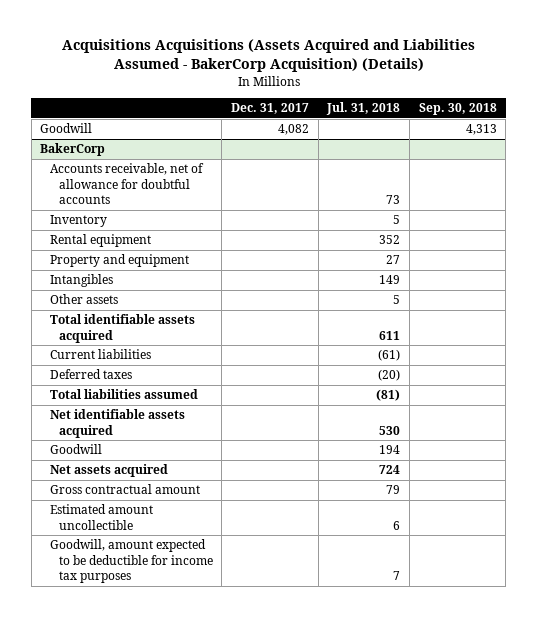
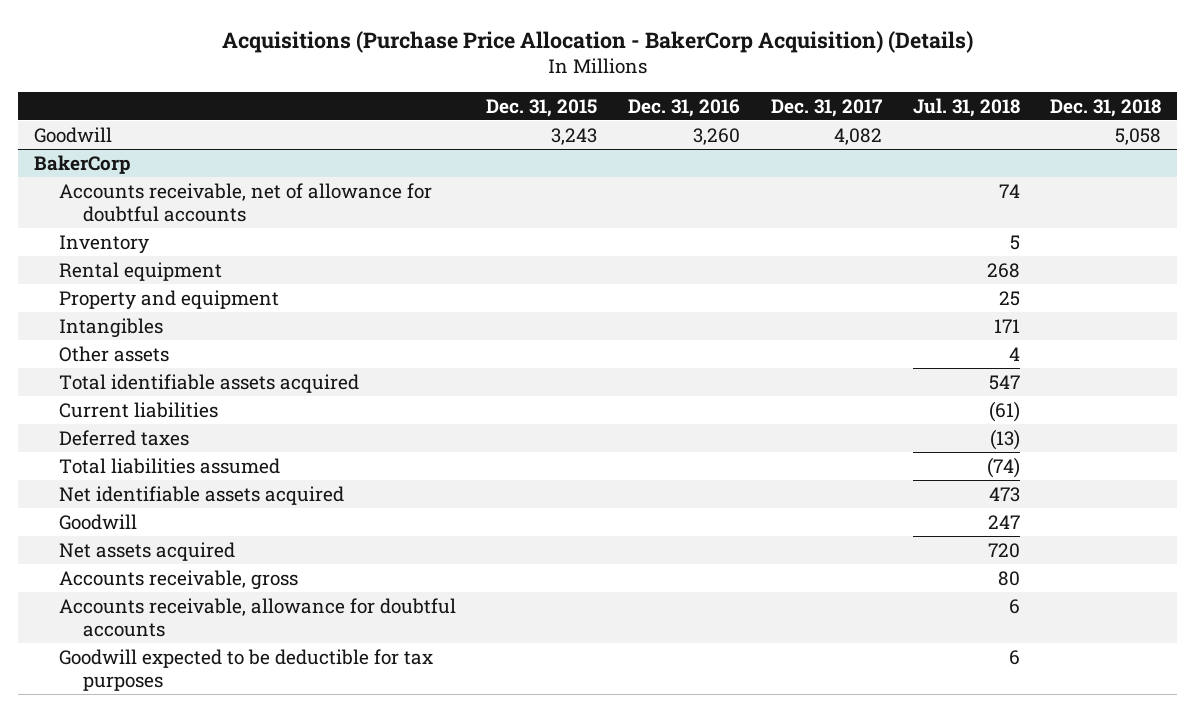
[61,39,475,73] Acquisitions Acquisitions (Assets Acquired and Liabilities Assumed - BakerCorp Acquisition) (Details) -> [221,30,973,53] Acquisitions (Purchase Price Allocation - BakerCorp Acquisition) (Details)
[418,103,497,116] Sep. 30, 2018 -> none
none -> [486,98,598,117] Dec. 31, 2015
none -> [628,98,741,117] Dec. 31, 2016
none -> [1050,98,1162,117] Dec. 31, 2018
[386,195,401,205] 73 -> [998,183,1020,198] 74
[379,235,401,245] 352 -> [986,262,1020,278] 268
[386,255,401,265] 27 -> [998,290,1020,306] 25
[379,275,401,285] 149 -> [993,318,1020,333] 171
[393,295,401,305] 5 -> [1008,346,1020,361] 4
[379,330,401,340] 611 -> [988,374,1020,390] 547
[378,369,401,382] (20) -> [989,428,1020,450] (13)
[376,389,401,402] (81) -> [986,456,1020,478] (74)
[379,425,401,435] 530 -> [988,486,1020,502] 473
[379,445,401,455] 194 -> [987,514,1020,529] 247
[379,465,401,475] 724 -> [987,542,1020,558] 720
[49,484,200,495] Gross contractual amount -> [58,569,298,590] Accounts receivable, gross
[386,485,401,495] 79 -> [997,570,1020,586] 80
[49,504,153,530] Estimated amount uncollectible -> [58,597,456,637] Accounts receivable, allowance for doubtful accounts
[49,539,213,584] Goodwill, amount expected to be deductible for income tax purposes -> [58,648,433,691] Goodwill expected to be deductible for tax purposes
[393,571,401,581] 7 -> [1008,649,1020,665] 6

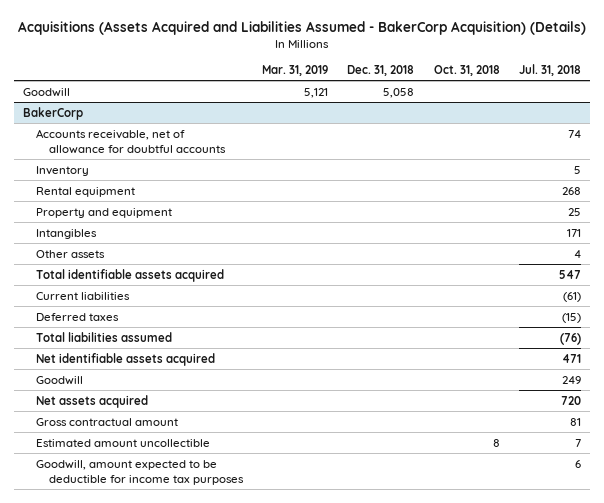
[221,30,973,53] Acquisitions (Purchase Price Allocation - BakerCorp Acquisition) (Details) -> [18,20,587,35] Acquisitions (Assets Acquired and Liabilities Assumed - BakerCorp Acquisition) (Details)
[486,98,598,117] Dec. 31, 2015 -> none
[628,98,741,117] Dec. 31, 2016 -> none
[770,98,882,117] Dec. 31, 2017 -> none
none -> [262,65,329,77] Mar. 31, 2019
none -> [433,65,500,77] Oct. 31, 2018
[989,428,1020,450] (13) -> [561,312,581,323] (15)
[986,456,1020,478] (74) -> [559,332,581,345] (76)
[988,486,1020,502] 473 -> [561,353,581,363] 471
[987,514,1020,529] 247 -> [561,375,581,384] 249
[58,597,456,637] Accounts receivable, allowance for doubtful accounts -> none
[58,569,298,590] Accounts receivable, gross -> [36,417,179,426] Gross contractual amount
[997,570,1020,586] 80 -> [569,417,581,426] 81
none -> [36,438,211,447] Estimated amount uncollectible
[58,648,433,691] Goodwill expected to be deductible for tax purposes -> [36,459,245,485] Goodwill, amount expected to be deductible for income tax purposes

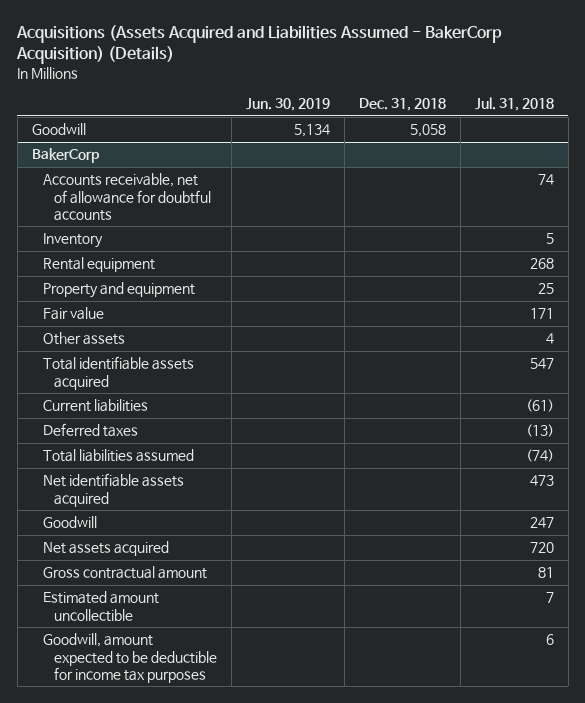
[262,65,329,77] Mar. 31, 2019 -> none
[433,65,500,77] Oct. 31, 2018 -> none
none -> [245,98,330,112] Jun. 30, 2019
[36,228,98,239] Intangibles -> [42,307,104,321] Fair value
[561,312,581,323] (15) -> [525,424,554,438] (13)
[559,332,581,345] (76) -> [525,449,554,463] (74)
[561,353,581,363] 471 -> [529,475,554,487] 473
[561,375,581,384] 249 -> [529,517,554,529] 247

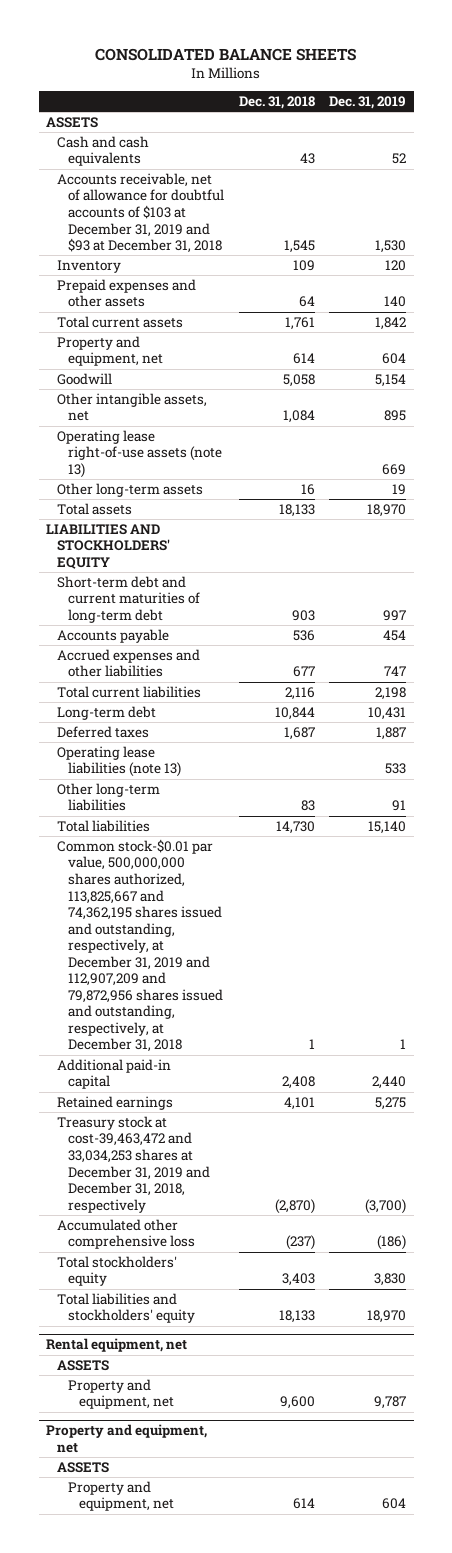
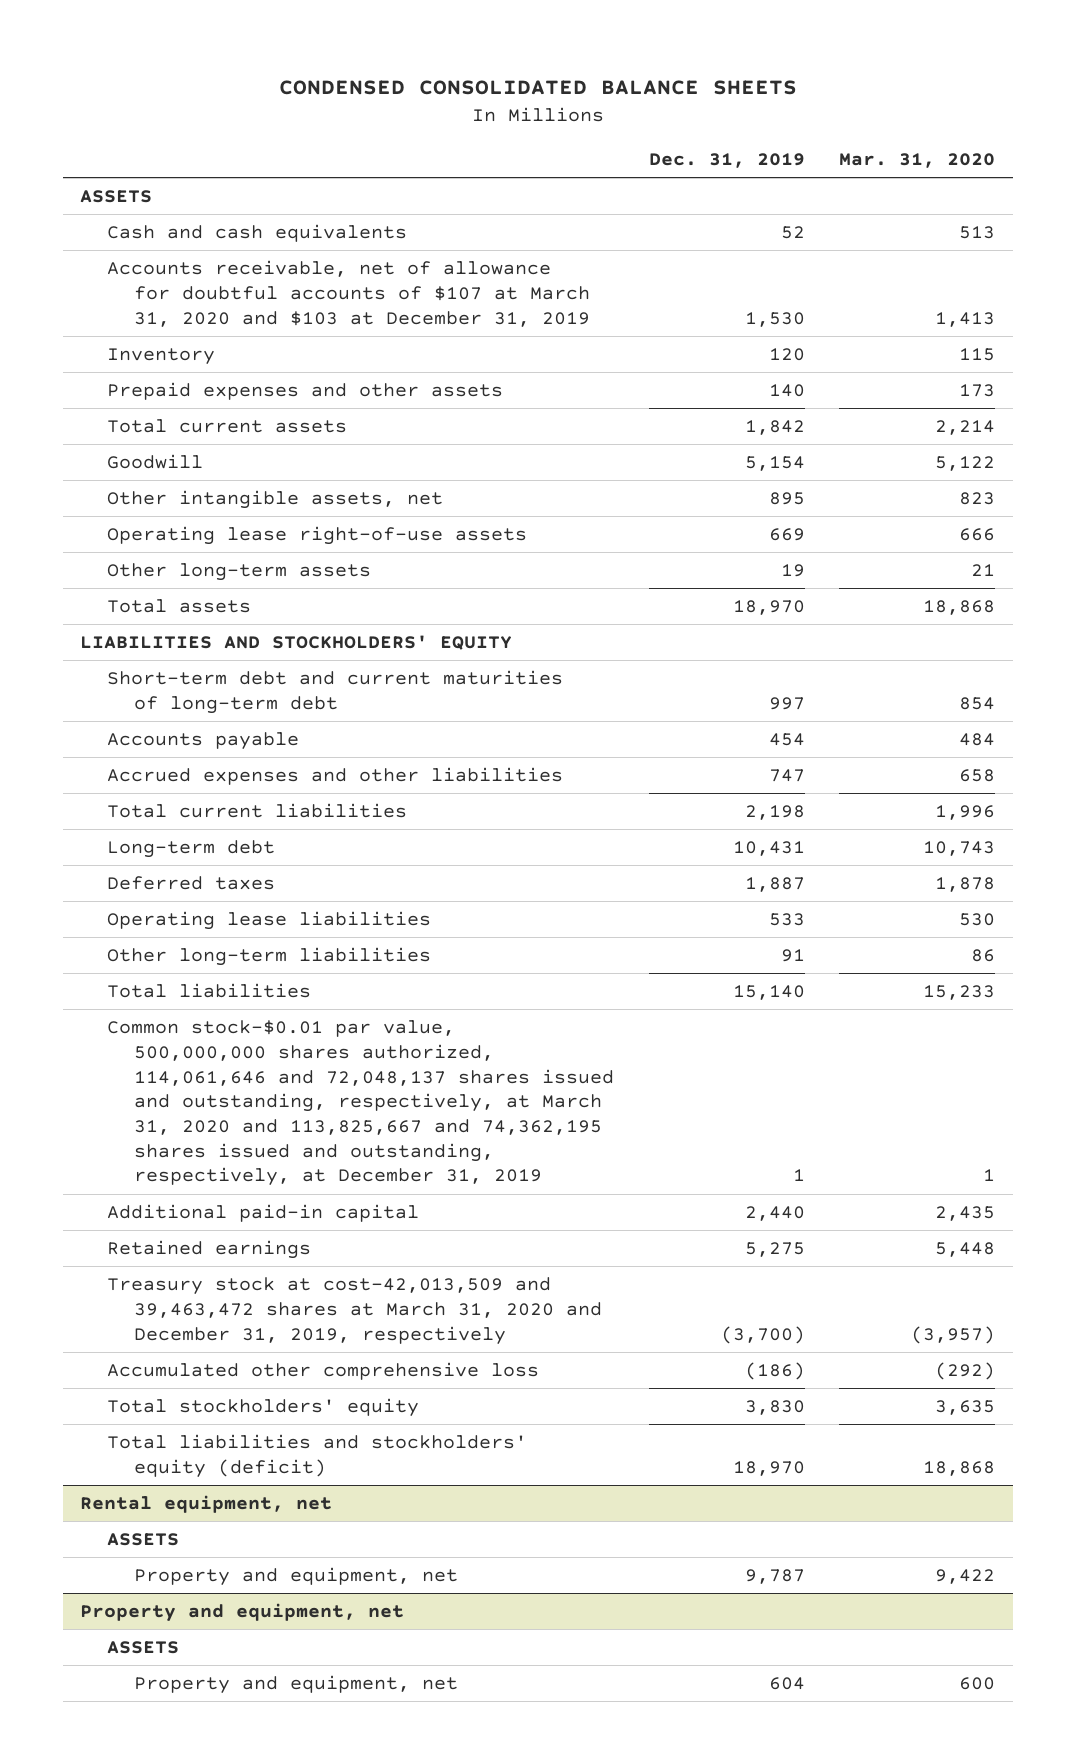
[95,47,357,61] CONSOLIDATED BALANCE SHEETS -> [278,79,797,95] CONDENSED CONSOLIDATED BALANCE SHEETS
[238,96,315,110] Dec. 31, 2018 -> none
none -> [839,153,996,169] Mar. 31, 2020
[57,172,225,254] Accounts receivable, net of allowance for doubtful accounts of $103 at December 31, 2019 and $93 at December 31, 2018 -> [107,260,591,327] Accounts receivable, net of allowance for doubtful accounts of $107 at March 31, 2020 and $103 at December 31, 2019
[57,335,164,367] Property and equipment, net -> none
[57,429,223,479] Operating lease right-of-use assets (note 13) -> [107,526,528,546] Operating lease right-of-use assets
[57,745,182,778] Operating lease liabilities (note 13) -> [107,911,432,931] Operating lease liabilities
[57,838,224,1053] Common stock-$0.01 par value, 500,000,000 shares authorized, 113,825,667 and 74,362,195 shares issued and outstanding, respectively, at December 31, 2019 and 112,907,209 and 79,872,956 shares issued and outstanding, respectively, at December 31, 2018 -> [107,1020,615,1187] Common stock-$0.01 par value, 500,000,000 shares authorized, 114,061,646 and 72,048,137 shares issued and outstanding, respectively, at March 31, 2020 and 113,825,667 and 74,362,195 shares issued and outstanding, respectively, at December 31, 2019
[57,1115,211,1213] Treasury stock at cost-39,463,472 and 33,034,253 shares at December 31, 2019 and December 31, 2018, respectively -> [107,1277,603,1345] Treasury stock at cost-42,013,509 and 39,463,472 shares at March 31, 2020 and December 31, 2019, respectively
[57,1292,196,1324] Total liabilities and stockholders' equity -> [107,1434,528,1478] Total liabilities and stockholders' equity (deficit)

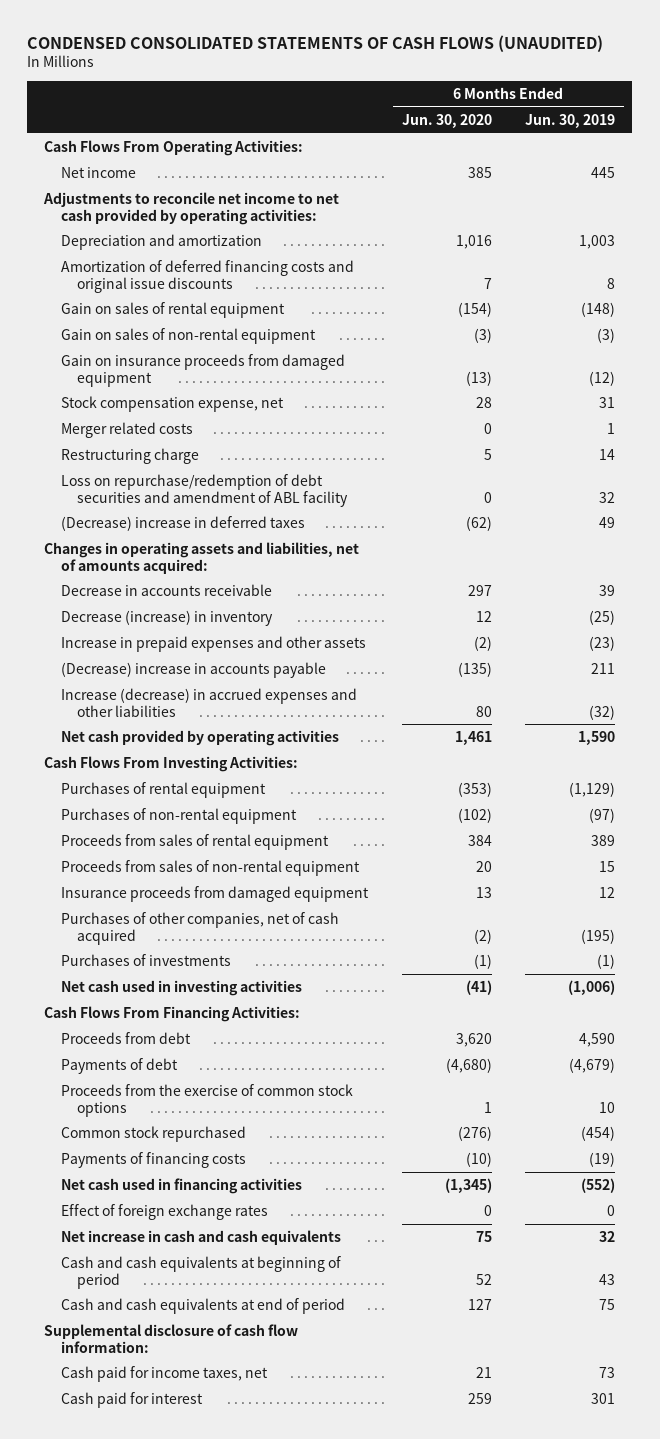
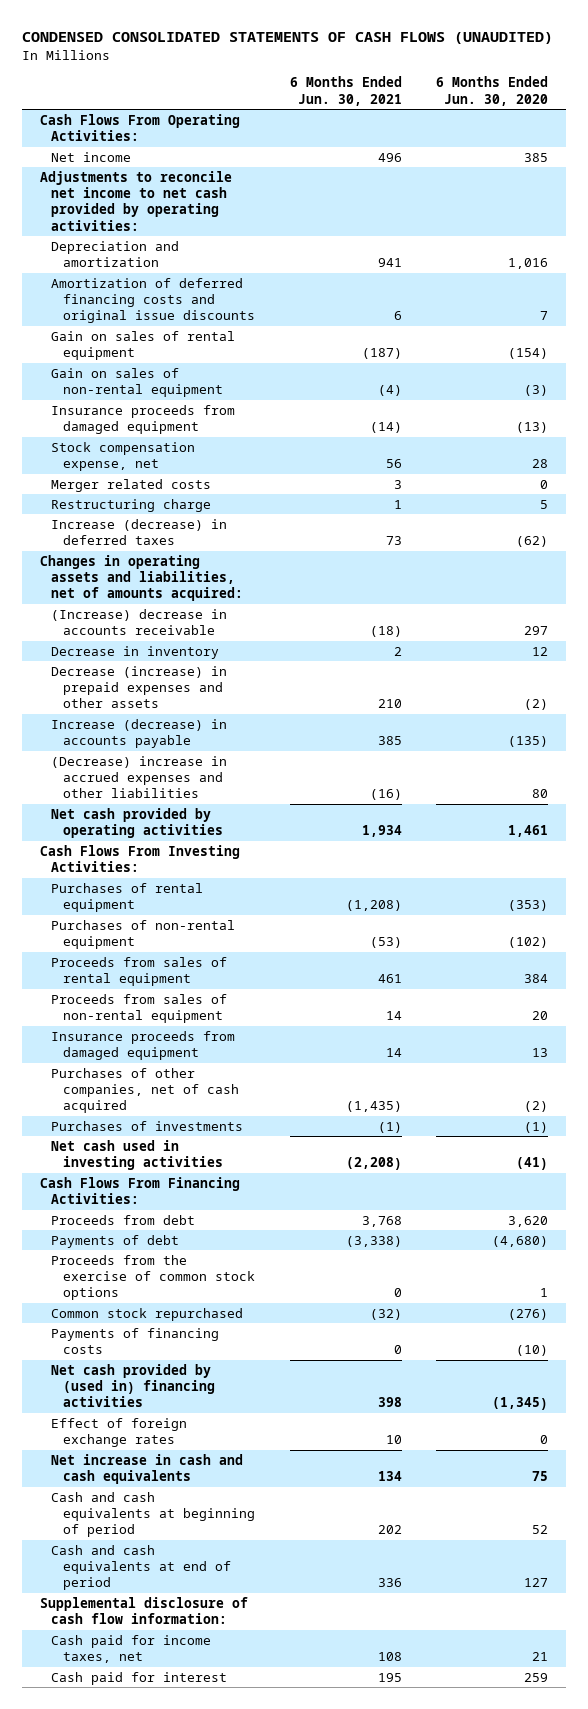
[525,113,616,128] Jun. 30, 2019 -> none
none -> [289,76,402,106] 6 Months Ended Jun. 30, 2021
[60,353,345,387] Gain on insurance proceeds from damaged equipment -> [51,404,236,435] Insurance proceeds from damaged equipment
[60,473,349,507] Loss on repurchase/redemption of debt securities and amendment of ABL facility -> none
[60,515,305,531] (Decrease) increase in deferred taxes -> [51,518,228,546] Increase (decrease) in deferred taxes
[60,583,272,596] Decrease in accounts receivable -> [51,608,228,636] (Increase) decrease in accounts receivable
[60,609,273,626] Decrease (increase) in inventory -> [51,645,220,659] Decrease in inventory
[60,635,366,652] Increase in prepaid expenses and other assets -> [51,665,228,709] Decrease (increase) in prepaid expenses and other assets
[60,661,326,678] (Decrease) increase in accounts payable -> [51,718,228,749] Increase (decrease) in accounts payable
[60,687,357,717] Increase (decrease) in accrued expenses and other liabilities -> [51,755,228,799] (Decrease) increase in accrued expenses and other liabilities
[60,1177,302,1194] Net cash used in financing activities -> [51,1363,215,1408] Net cash provided by (used in) financing activities

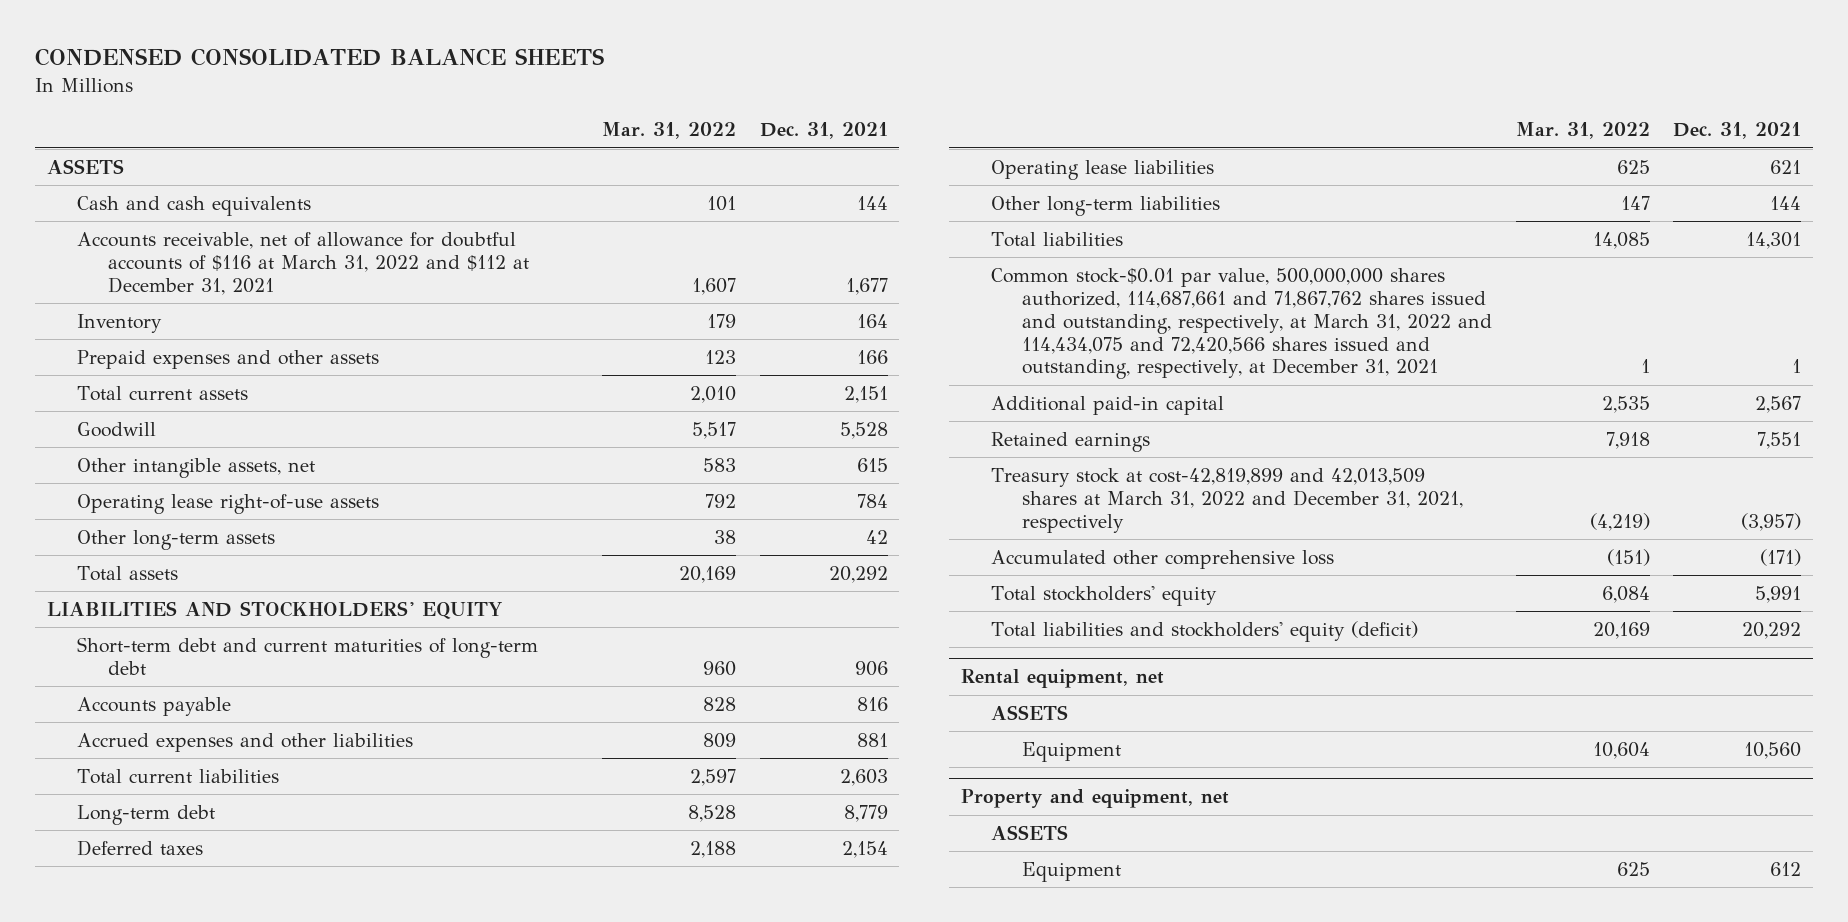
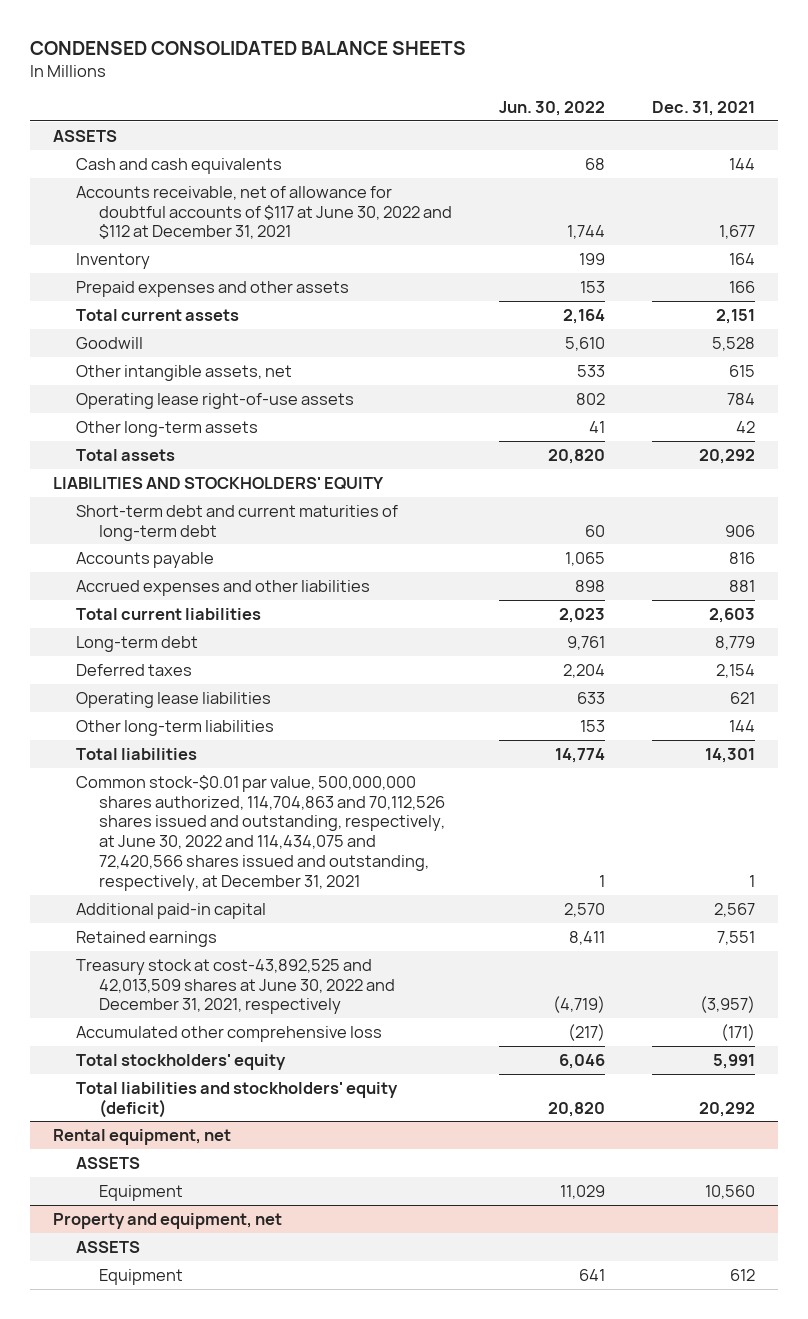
[601,122,736,140] Mar. 31, 2022 -> none
none -> [498,101,605,117] Jun. 30, 2022
[77,231,530,295] Accounts receivable, net of allowance for doubtful accounts of $116 at March 31, 2022 and $112 at December 31, 2021 -> [76,185,453,240] Accounts receivable, net of allowance for doubtful accounts of $117 at June 30, 2022 and $112 at December 31, 2021
[991,267,1492,380] Common stock-$0.01 par value, 500,000,000 shares authorized, 114,687,661 and 71,867,762 shares issued and outstanding, respectively, at March 31, 2022 and 114,434,075 and 72,420,566 shares issued and outstanding, respectively, at December 31, 2021 -> [76,774,446,892] Common stock-$0.01 par value, 500,000,000 shares authorized, 114,704,863 and 70,112,526 shares issued and outstanding, respectively, at June 30, 2022 and 114,434,075 and 72,420,566 shares issued and outstanding, respectively, at December 31, 2021
[991,467,1463,533] Treasury stock at cost-42,819,899 and 42,013,509 shares at March 31, 2022 and December 31, 2021, respectively -> [76,958,396,1015] Treasury stock at cost-43,892,525 and 42,013,509 shares at June 30, 2022 and December 31, 2021, respectively

